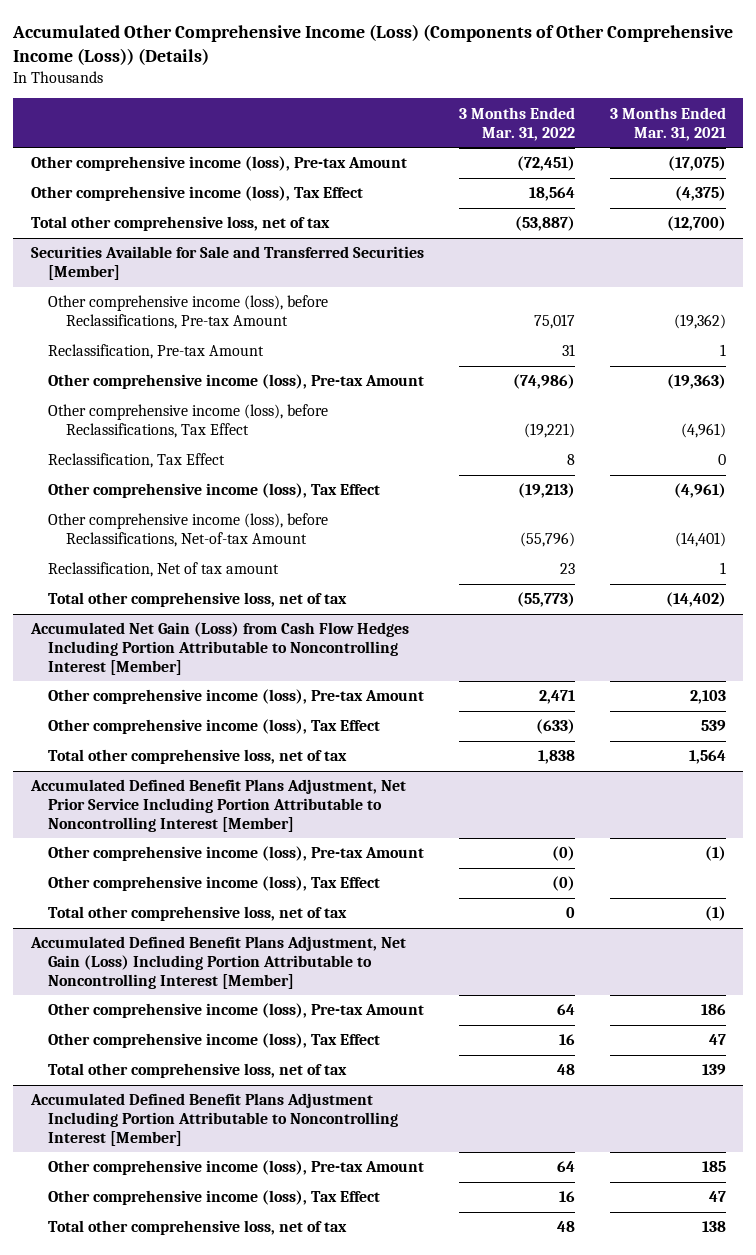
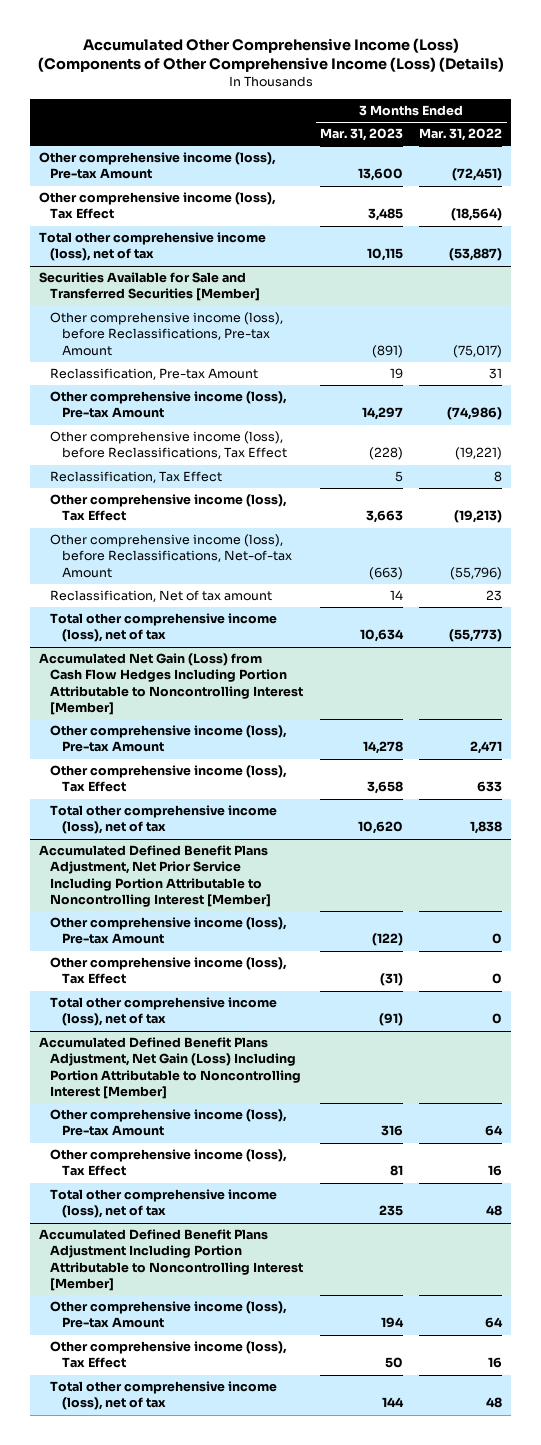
[12,23,734,65] Accumulated Other Comprehensive Income (Loss) (Components of Other Comprehensive Income (Loss)) (Details) -> [37,37,504,73] Accumulated Other Comprehensive Income (Loss) (Components of Other Comprehensive Income (Loss) (Details)
[609,106,726,141] 3 Months Ended Mar. 31, 2021 -> none
none -> [319,128,403,142] Mar. 31, 2023
[528,187,575,202] 18,564 -> [451,208,503,222] (18,564)
[30,216,330,232] Total other comprehensive loss, net of tax -> [38,232,266,262] Total other comprehensive income (loss), net of tax
[533,314,575,330] 75,017 -> [453,344,503,358] (75,017)
[48,592,348,608] Total other comprehensive loss, net of tax -> [50,613,278,643] Total other comprehensive income (loss), net of tax
[535,719,575,735] (633) -> [477,781,503,793] 633
[48,749,348,765] Total other comprehensive loss, net of tax -> [50,805,278,835] Total other comprehensive income (loss), net of tax
[551,846,575,862] (0) -> [492,933,503,945] 0
[551,876,575,892] (0) -> [492,973,503,985] 0
[48,906,348,922] Total other comprehensive loss, net of tax -> [50,997,278,1027] Total other comprehensive income (loss), net of tax
[48,1063,348,1079] Total other comprehensive loss, net of tax -> [50,1189,278,1219] Total other comprehensive income (loss), net of tax
[48,1220,348,1236] Total other comprehensive loss, net of tax -> [50,1381,278,1411] Total other comprehensive income (loss), net of tax

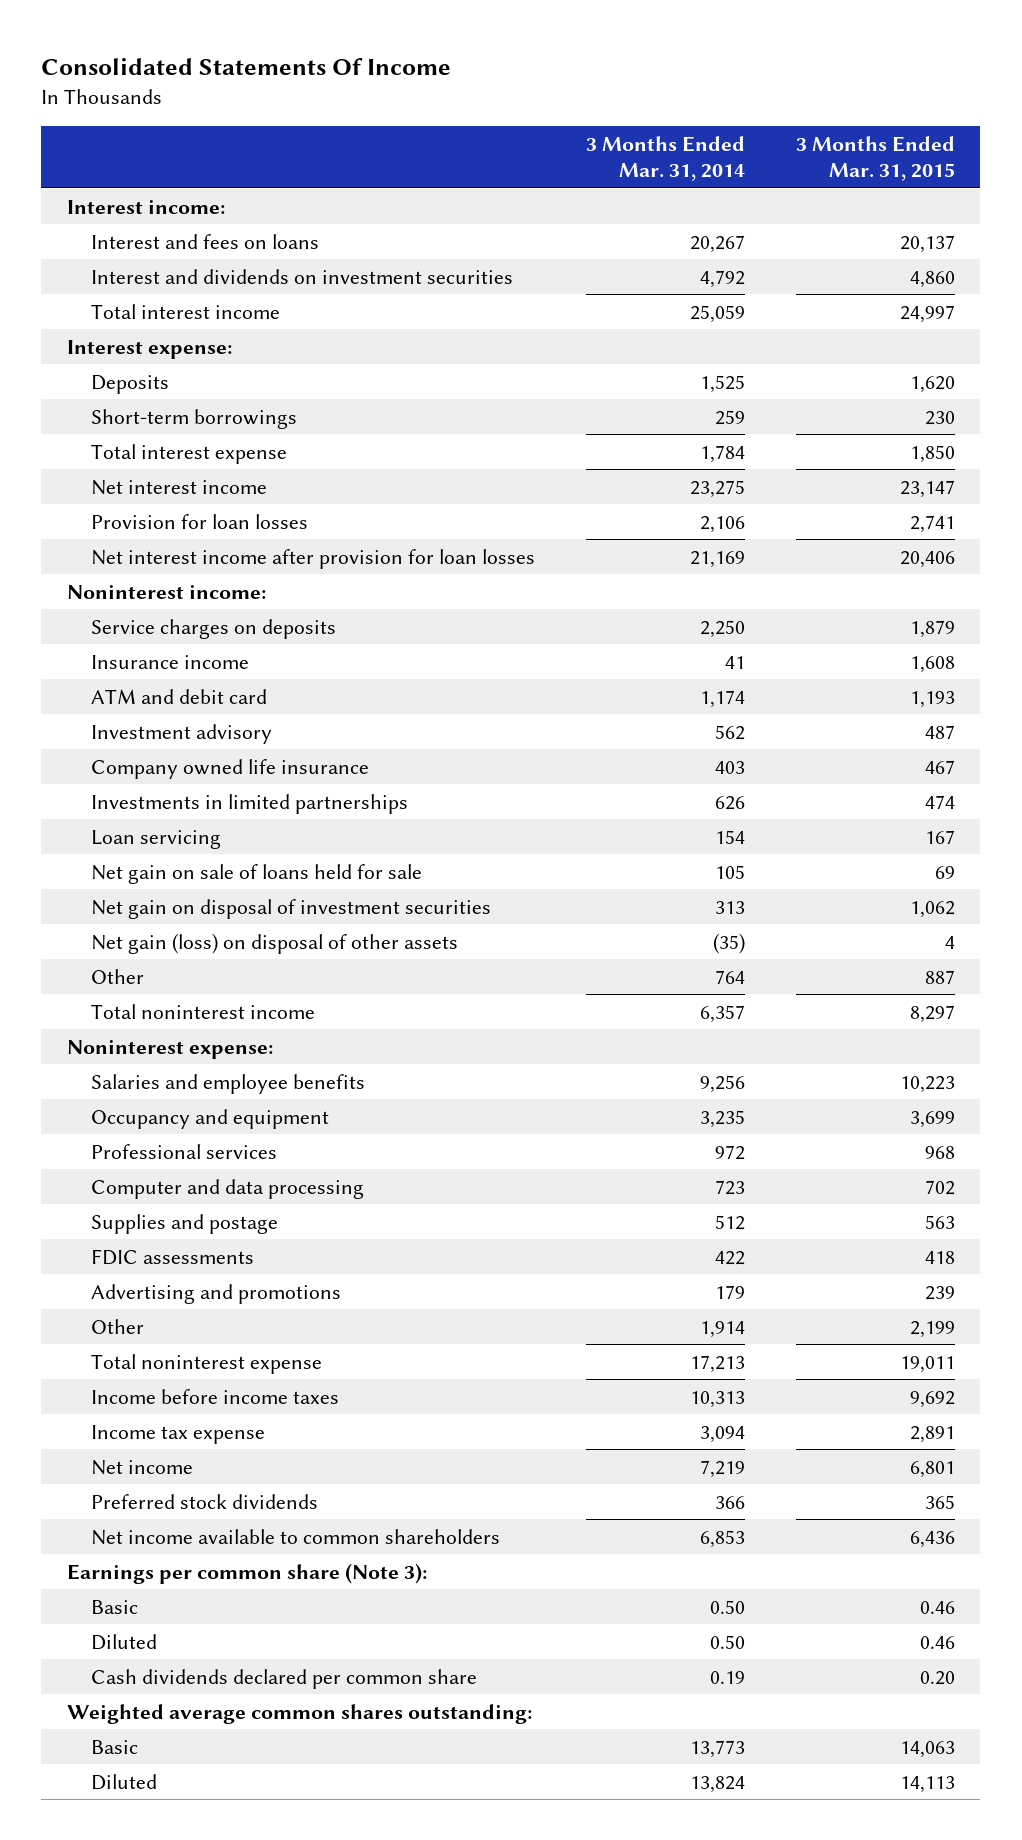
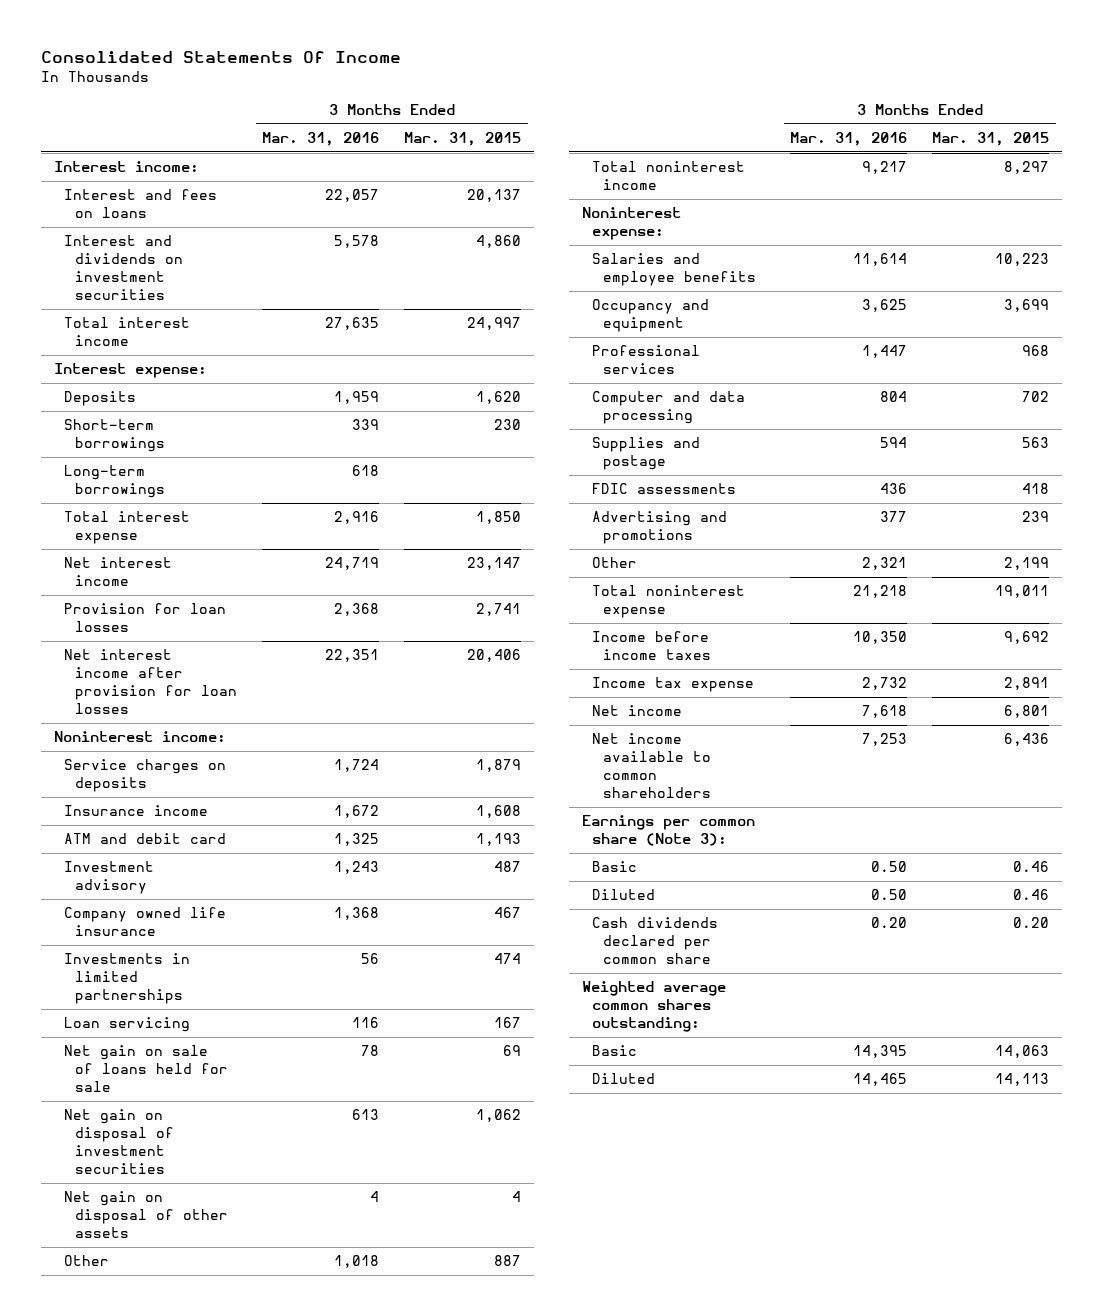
[585,135,745,181] 3 Months Ended Mar. 31, 2014 -> none
none -> [262,131,380,146] Mar. 31, 2016
none -> [64,465,166,499] Long-term borrowings
[90,932,458,954] Net gain (loss) on disposal of other assets -> [64,1191,229,1239] Net gain on disposal of other assets
[90,1493,318,1509] Preferred stock dividends -> none

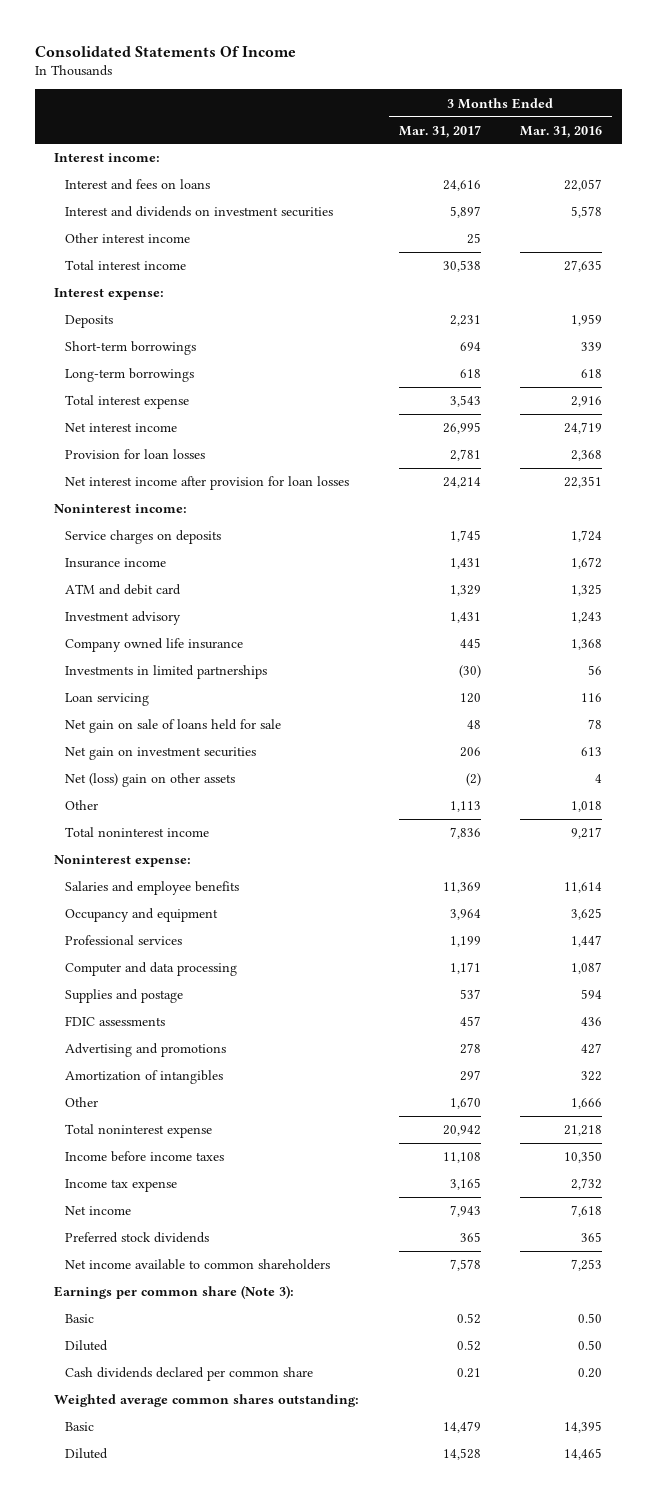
[404,131,522,146] Mar. 31, 2015 -> none
none -> [398,124,481,138] Mar. 31, 2017
none -> [65,233,191,244] Other interest income
[64,1109,175,1175] Net gain on disposal of investment securities -> [65,747,257,761] Net gain on investment securities
[64,1191,229,1239] Net gain on disposal of other assets -> [65,773,236,788] Net (loss) gain on other assets
[880,391,908,403] 804 -> [571,962,603,975] 1,087
[880,511,908,523] 377 -> [581,1043,603,1055] 427
none -> [65,1070,224,1085] Amortization of intangibles
[862,557,908,571] 2,321 -> [571,1098,603,1110] 1,666
none -> [65,1232,210,1244] Preferred stock dividends

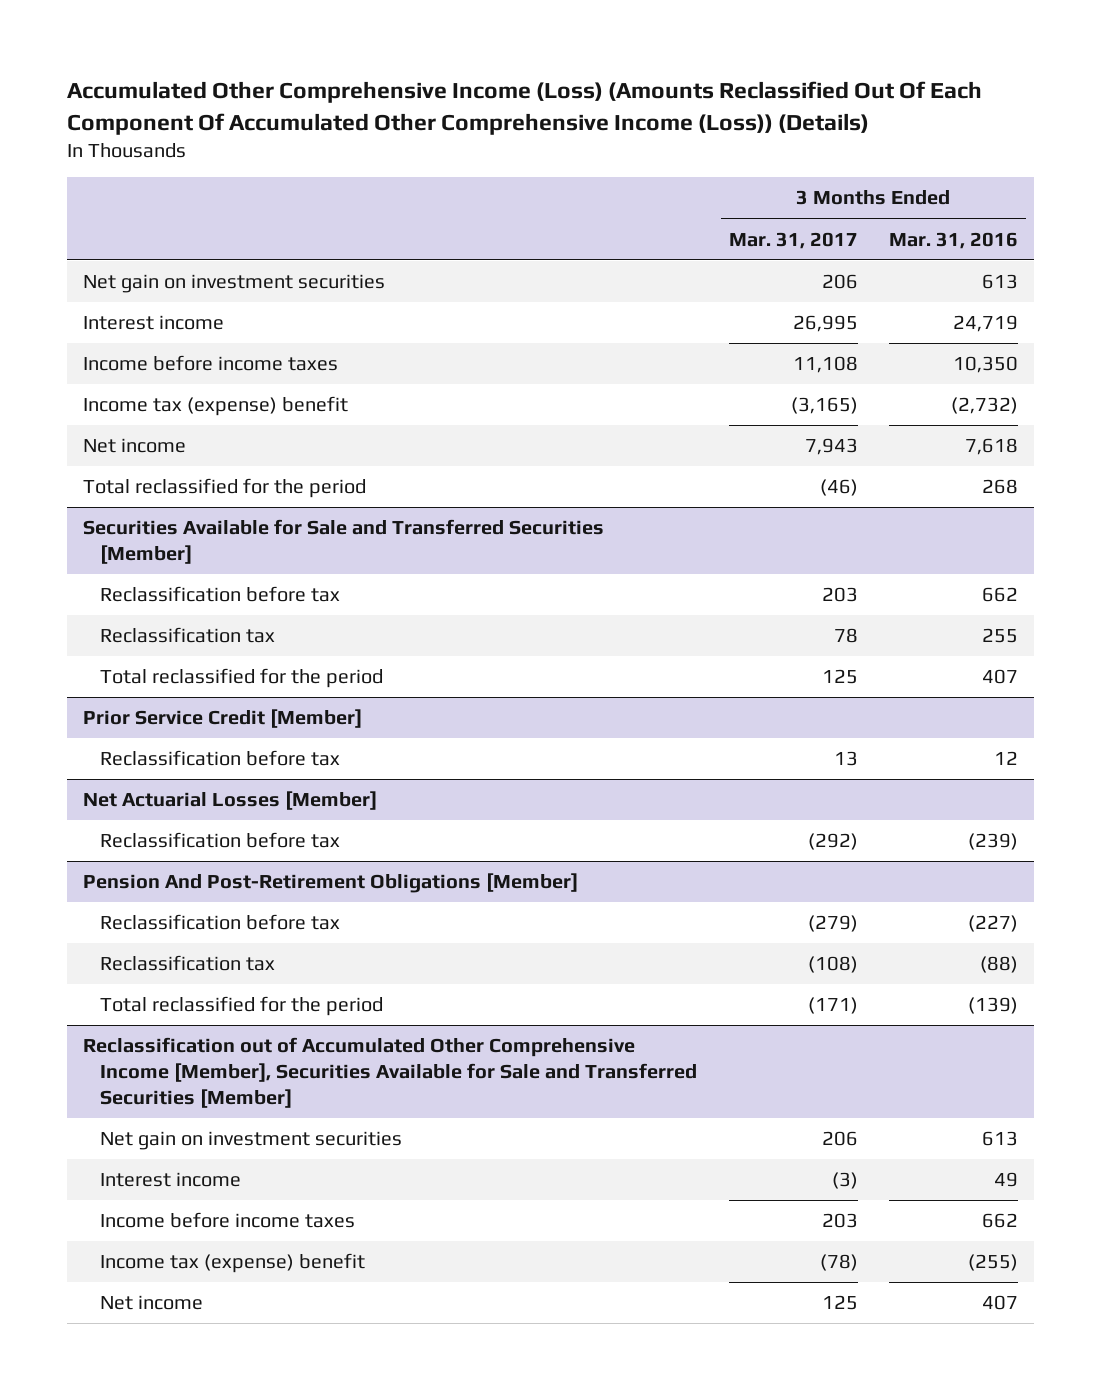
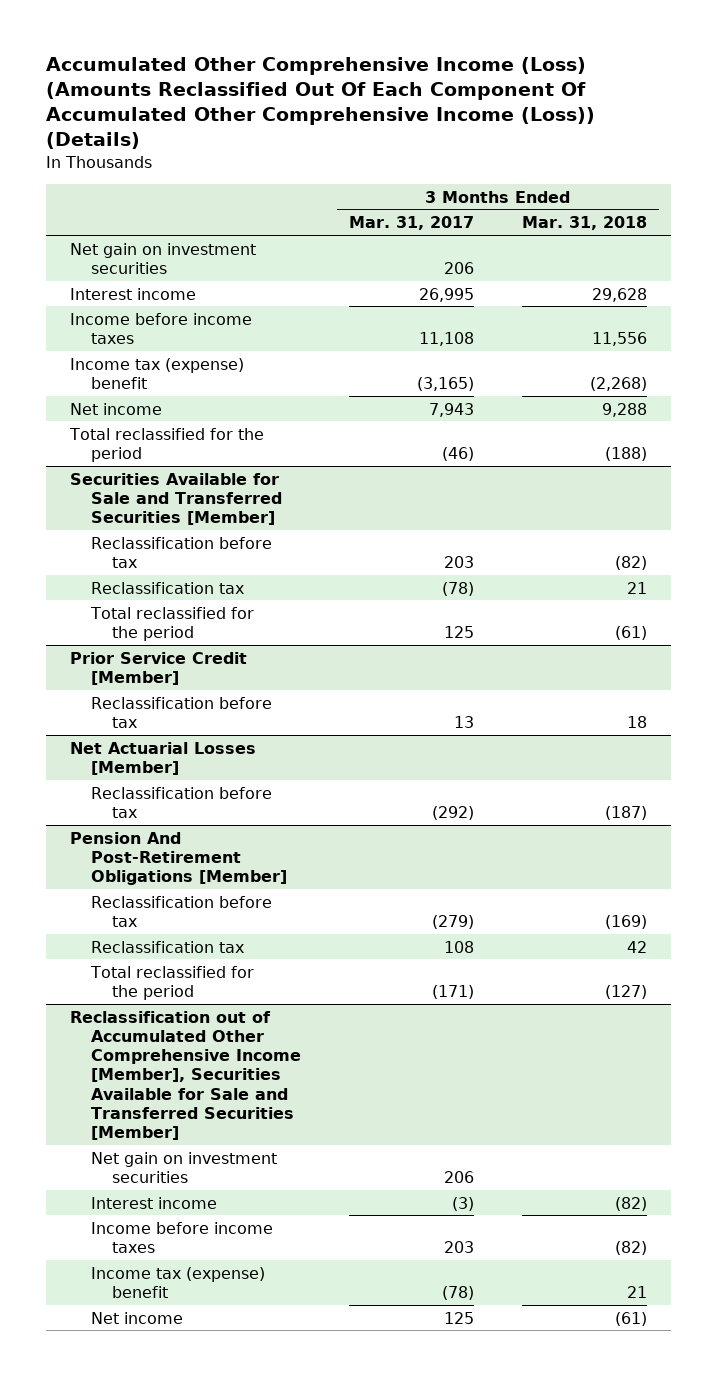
[889,231,1019,249] Mar. 31, 2016 -> none
none -> [521,216,647,231] Mar. 31, 2018
[833,628,858,644] 78 -> [441,581,474,596] (78)
[807,956,858,974] (108) -> [443,940,474,953] 108

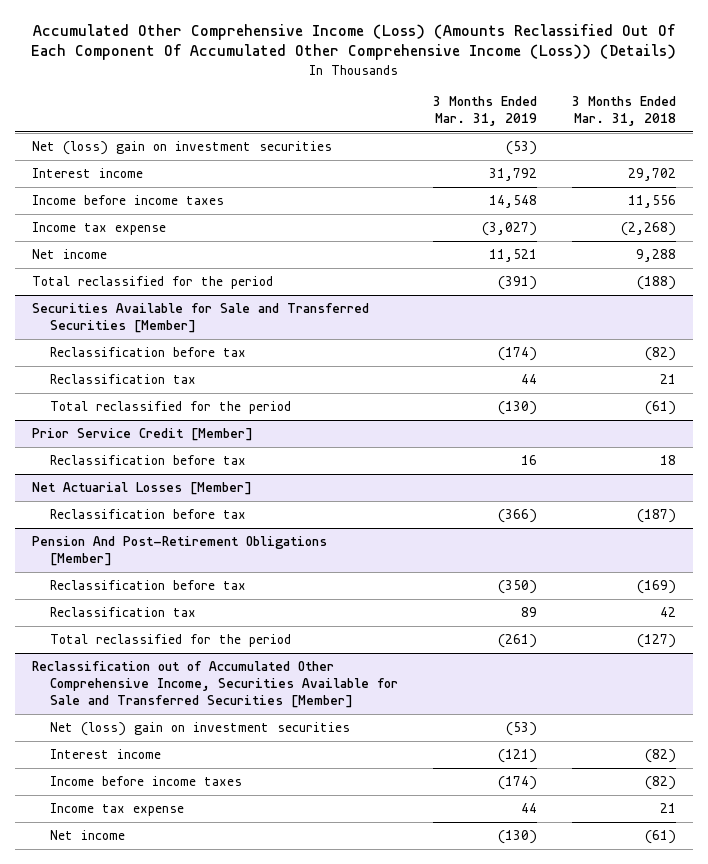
[348,216,474,231] Mar. 31, 2017 -> none
none -> [432,96,537,126] 3 Months Ended Mar. 31, 2019
[69,242,256,274] Net gain on investment securities -> [32,141,333,156] Net (loss) gain on investment securities
[591,287,647,302] 29,628 -> [627,168,676,182] 29,702
[69,357,244,389] Income tax (expense) benefit -> [32,222,167,236] Income tax expense
[69,1010,301,1141] Reclassification out of Accumulated Other Comprehensive Income [Member], Securities Available for Sale and Transferred Securities [Member] -> [32,661,398,708] Reclassification out of Accumulated Other Comprehensive Income, Securities Available for Sale and Transferred Securities [Member]
[90,1151,277,1183] Net gain on investment securities -> [49,722,350,737] Net (loss) gain on investment securities
[90,1266,265,1298] Income tax (expense) benefit -> [49,803,184,817] Income tax expense

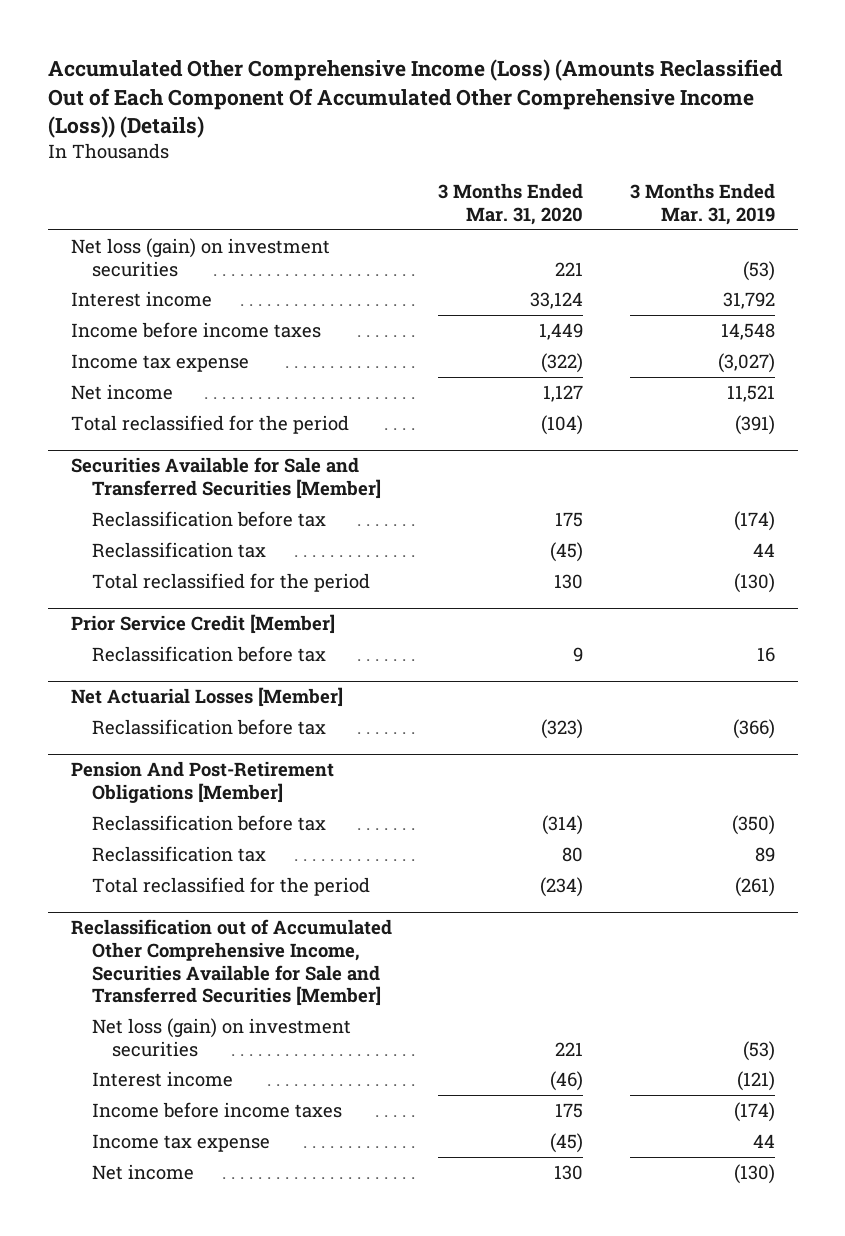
[30,23,676,61] Accumulated Other Comprehensive Income (Loss) (Amounts Reclassified Out Of Each Component Of Accumulated Other Comprehensive Income (Loss)) (Details) -> [47,59,783,139] Accumulated Other Comprehensive Income (Loss) (Amounts Reclassified Out of Each Component Of Accumulated Other Comprehensive Income (Loss)) (Details)
[571,96,676,126] 3 Months Ended Mar. 31, 2018 -> none
none -> [438,183,584,226] 3 Months Ended Mar. 31, 2020
[32,141,333,156] Net (loss) gain on investment securities -> [70,237,330,277] Net loss (gain) on investment securities
[49,722,350,737] Net (loss) gain on investment securities -> [91,1017,351,1057] Net loss (gain) on investment securities

